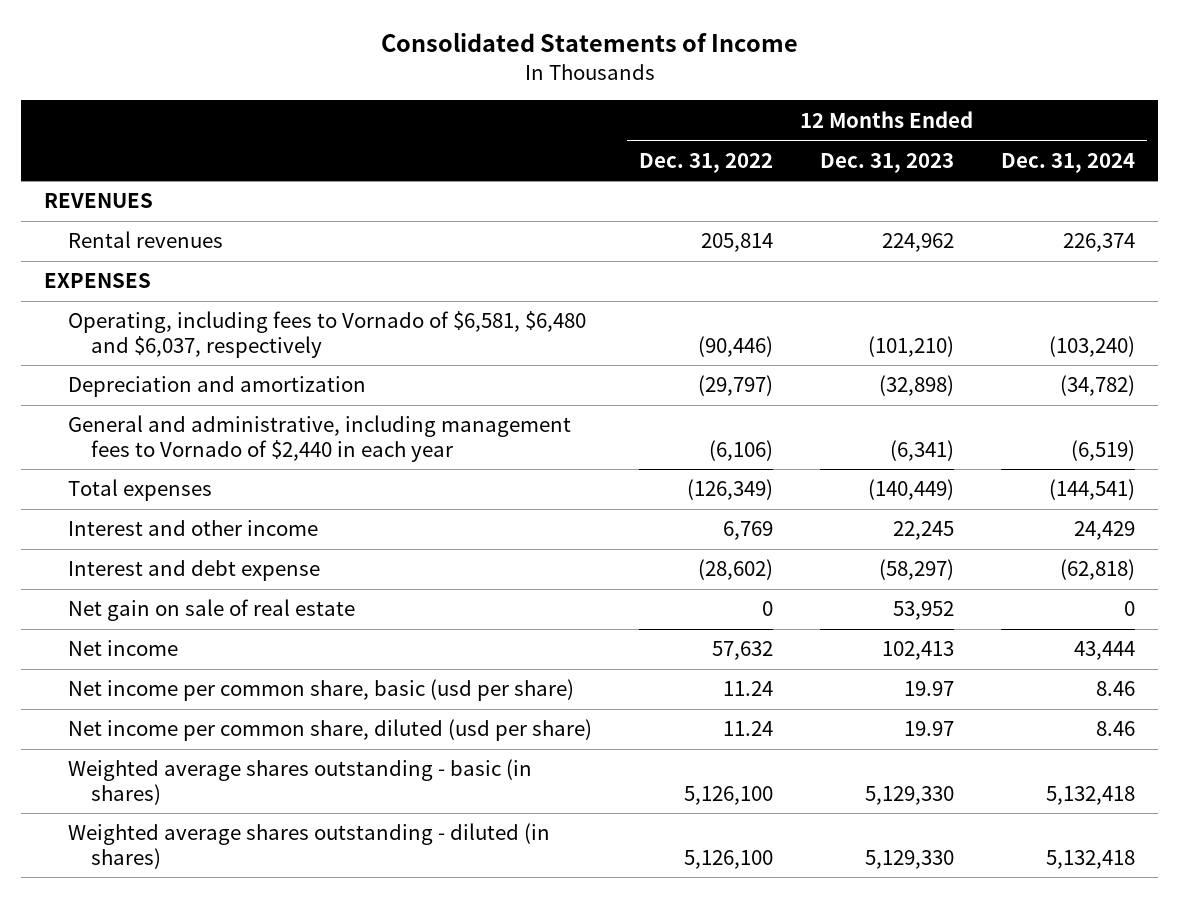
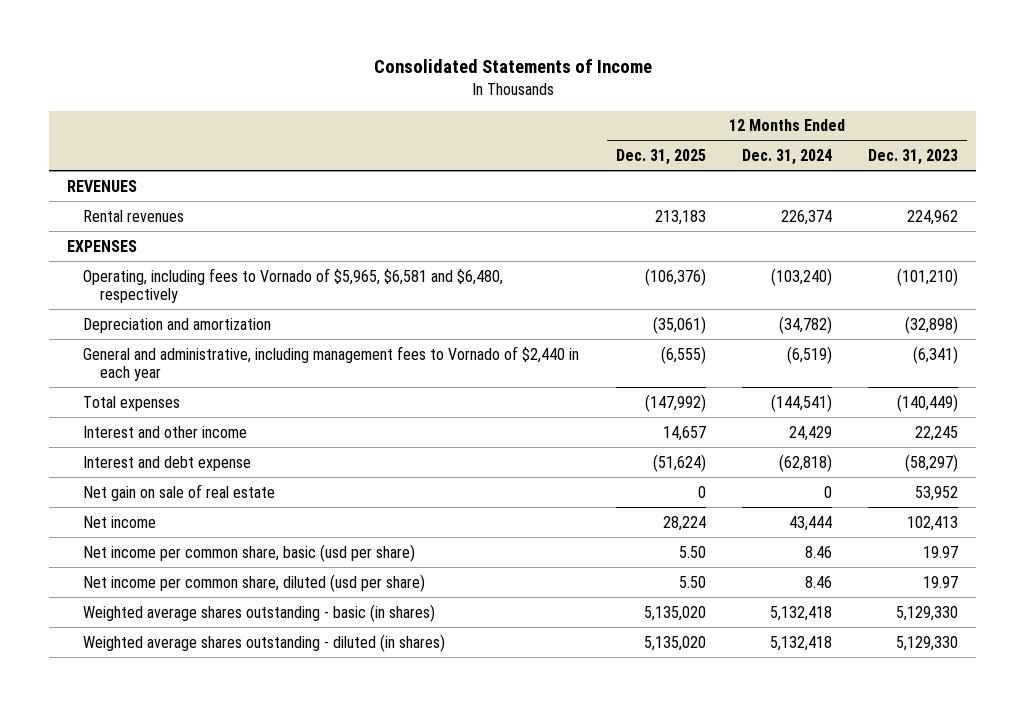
[638,152,773,173] Dec. 31, 2022 -> none
none -> [615,149,706,166] Dec. 31, 2025
[67,311,586,358] Operating, including fees to Vornado of $6,581, $6,480 and $6,037, respectively -> [83,267,504,304] Operating, including fees to Vornado of $5,965, $6,581 and $6,480, respectively

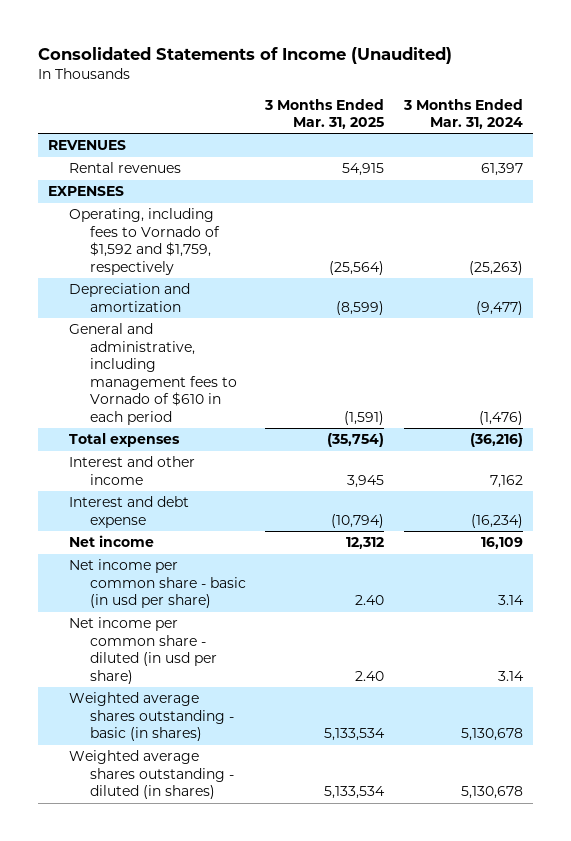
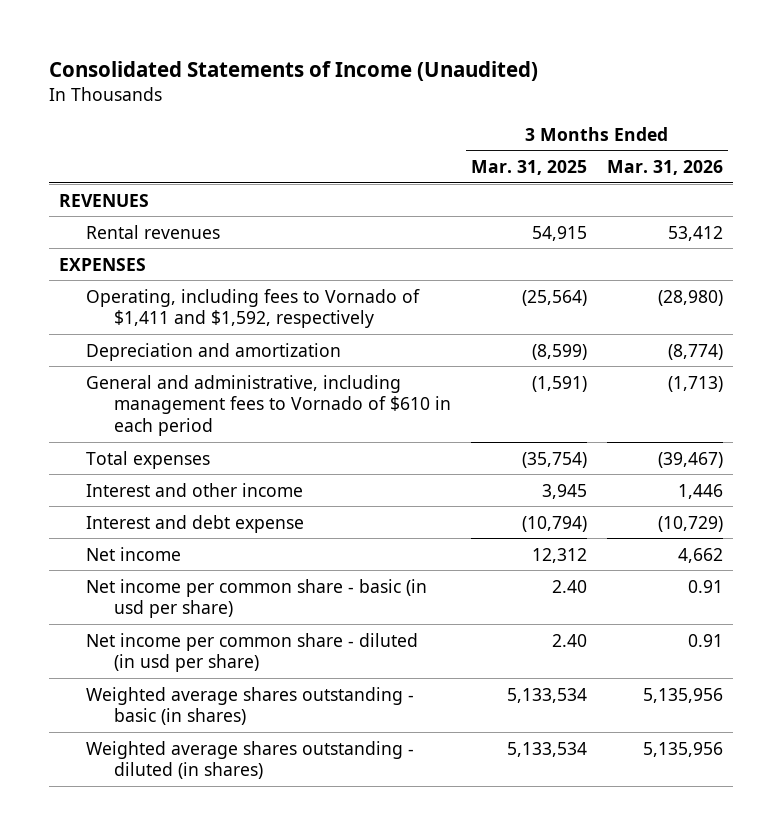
[402,98,523,130] 3 Months Ended Mar. 31, 2024 -> none
none -> [606,160,723,176] Mar. 31, 2026
[68,208,220,275] Operating, including fees to Vornado of $1,592 and $1,759, respectively -> [86,288,421,329] Operating, including fees to Vornado of $1,411 and $1,592, respectively

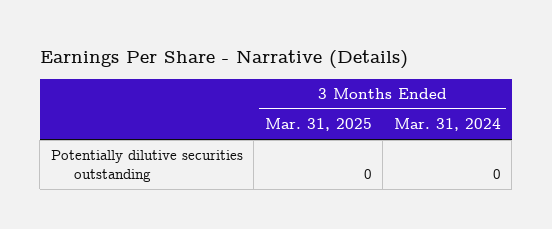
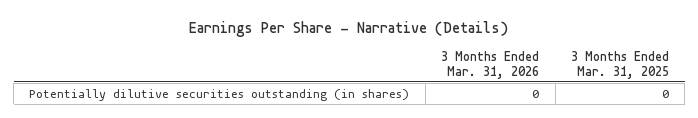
[393,118,501,132] Mar. 31, 2024 -> none
none -> [441,50,540,79] 3 Months Ended Mar. 31, 2026
[50,150,243,182] Potentially dilutive securities outstanding -> [29,88,410,101] Potentially dilutive securities outstanding (in shares)

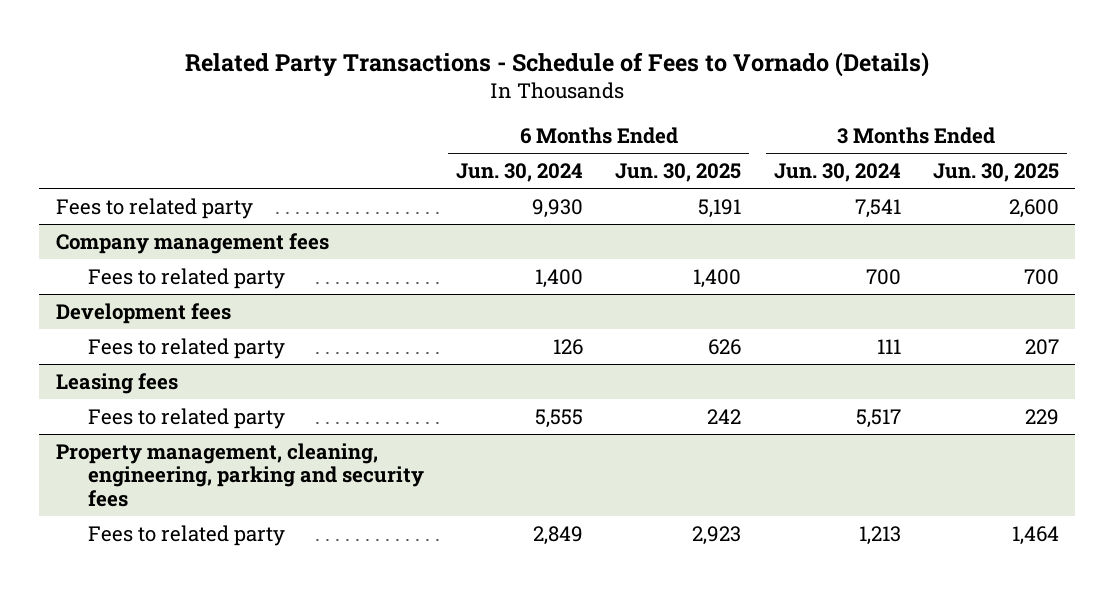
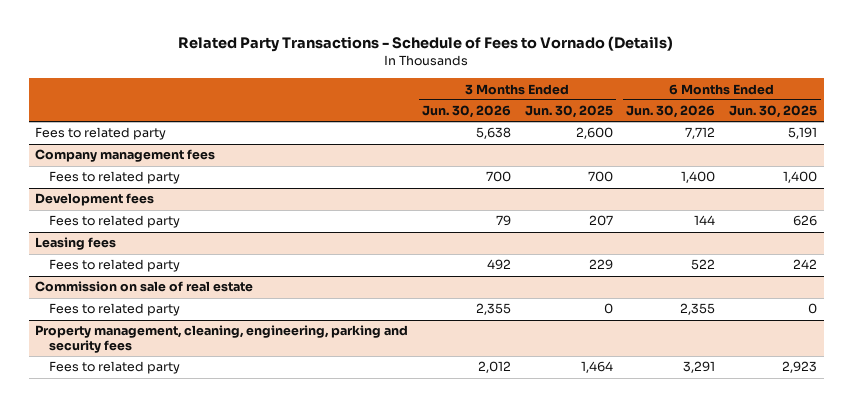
[456,163,584,183] Jun. 30, 2024 -> none
[773,163,901,183] Jun. 30, 2024 -> none
none -> [422,105,512,119] Jun. 30, 2026
none -> [626,105,716,119] Jun. 30, 2026
none -> [35,281,254,293] Commission on sale of real estate
none -> [48,303,180,317] Fees to related party

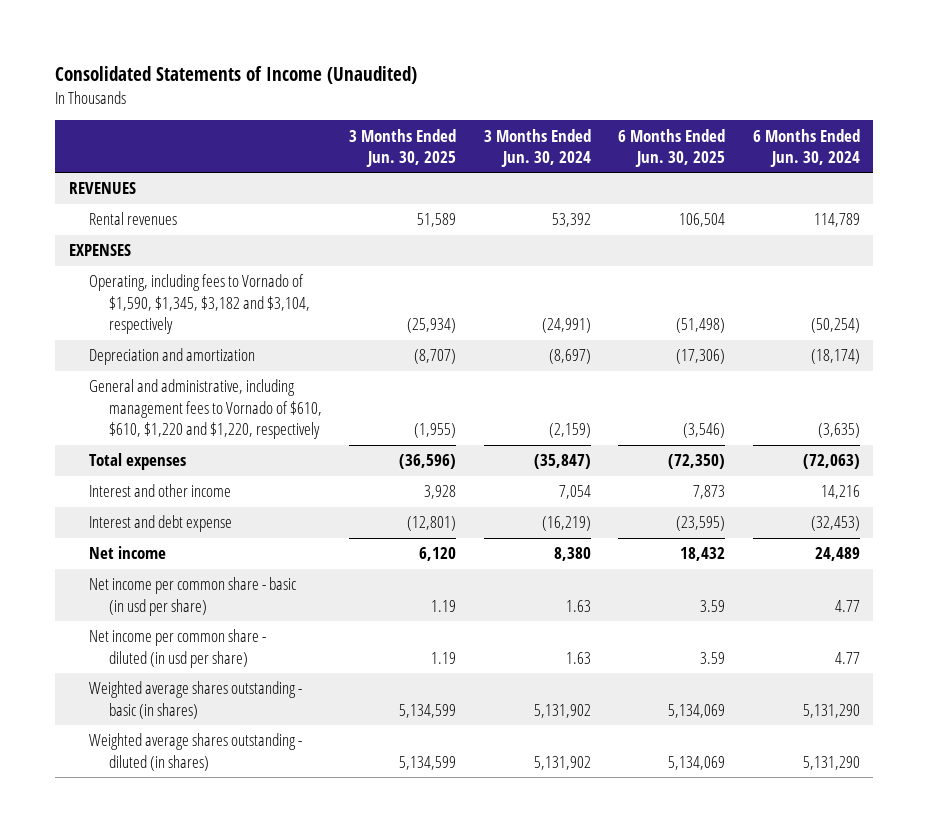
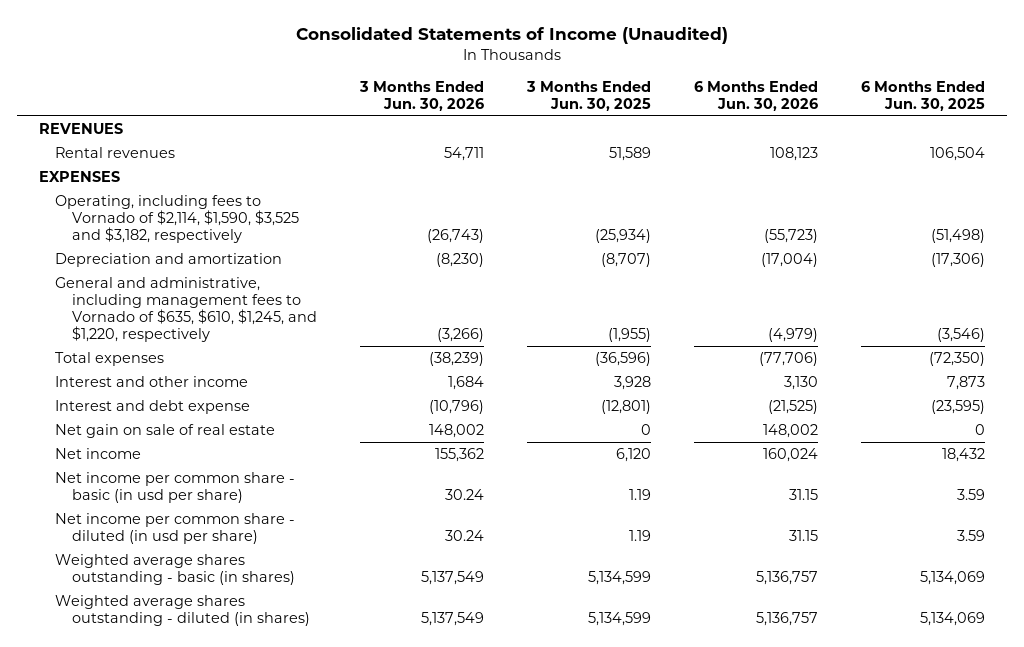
[483,128,591,168] 3 Months Ended Jun. 30, 2024 -> none
[752,128,860,168] 6 Months Ended Jun. 30, 2024 -> none
none -> [359,80,485,111] 3 Months Ended Jun. 30, 2026
none -> [694,80,819,111] 6 Months Ended Jun. 30, 2026
[88,274,310,335] Operating, including fees to Vornado of $1,590, $1,345, $3,182 and $3,104, respectively -> [55,195,300,244] Operating, including fees to Vornado of $2,114, $1,590, $3,525 and $3,182, respectively
[88,379,322,440] General and administrative, including management fees to Vornado of $610, $610, $1,220 and $1,220, respectively -> [55,277,318,343] General and administrative, including management fees to Vornado of $635, $610, $1,245, and $1,220, respectively
none -> [55,424,276,439] Net gain on sale of real estate

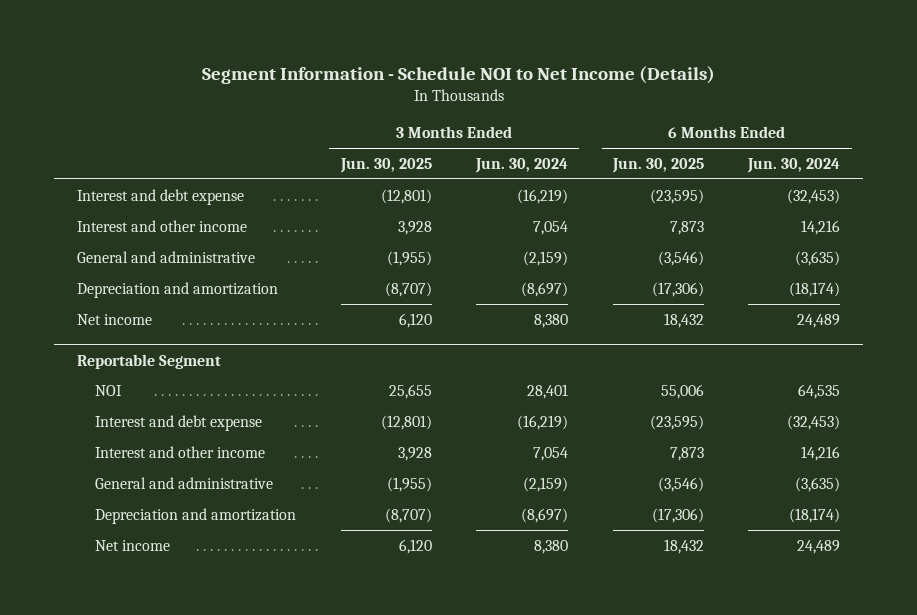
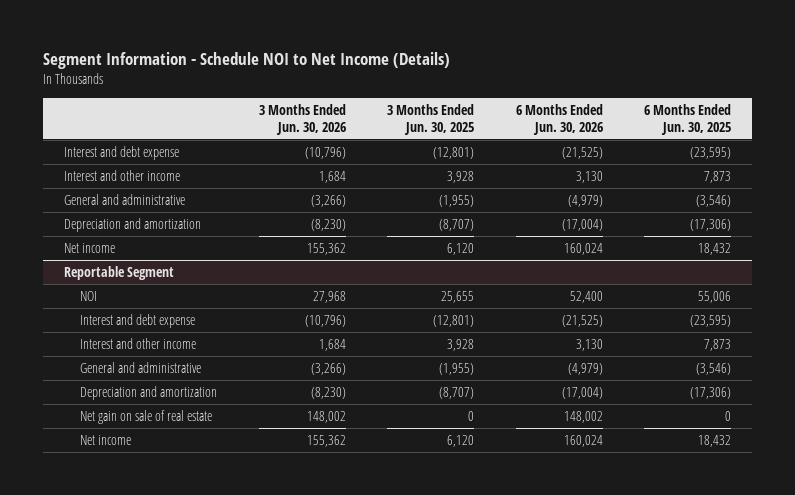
[475,158,569,174] Jun. 30, 2024 -> none
[747,158,841,174] Jun. 30, 2024 -> none
none -> [258,104,346,135] 3 Months Ended Jun. 30, 2026
none -> [515,104,603,135] 6 Months Ended Jun. 30, 2026
none -> [80,409,213,424] Net gain on sale of real estate

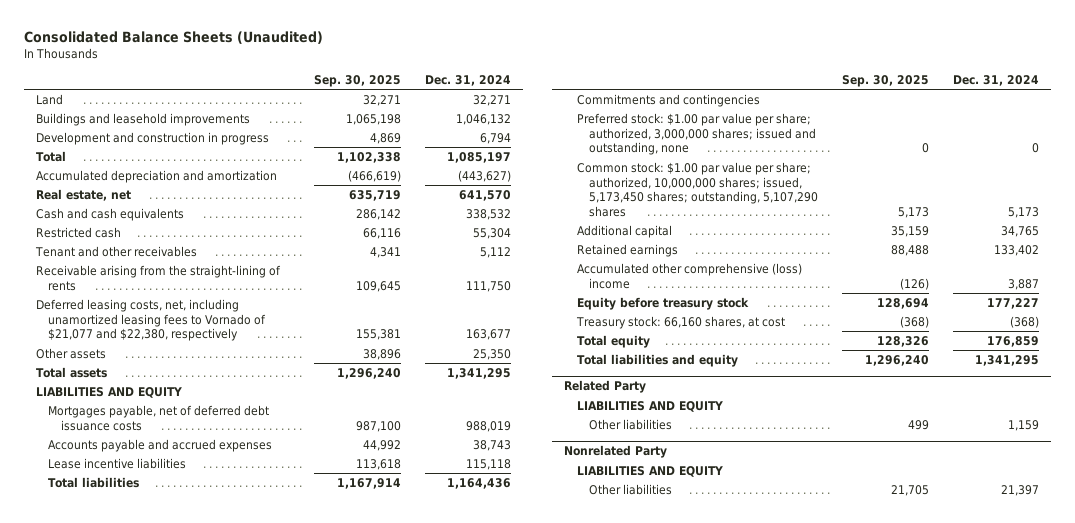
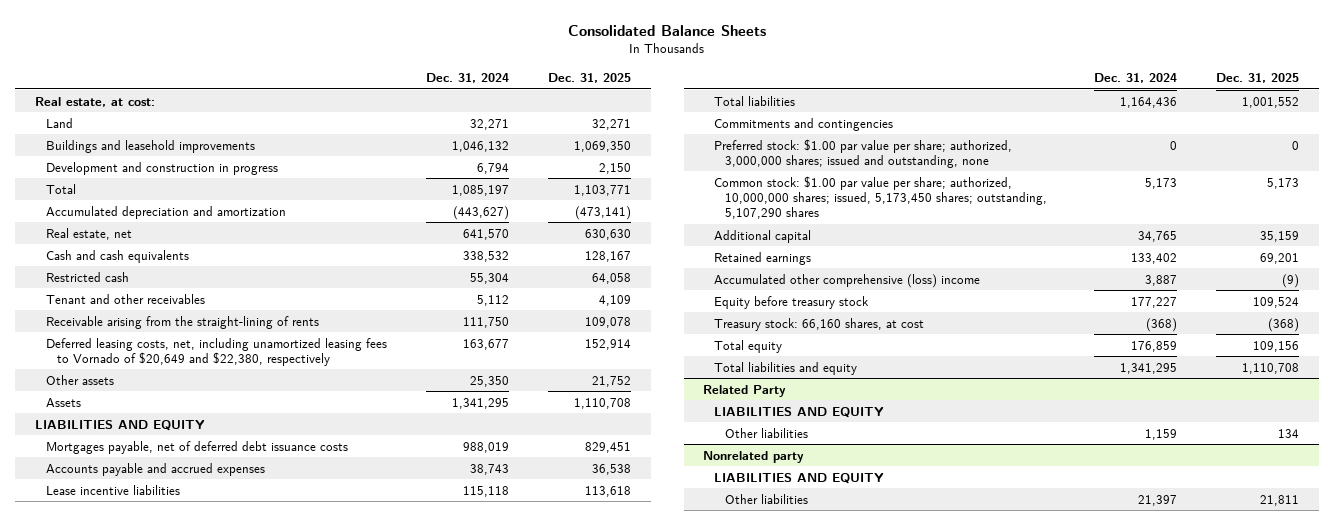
[23,31,323,45] Consolidated Balance Sheets (Unaudited) -> [568,24,767,36] Consolidated Balance Sheets
[313,75,401,88] Sep. 30, 2025 -> none
none -> [548,73,632,84] Dec. 31, 2025
none -> [34,96,155,107] Real estate, at cost:
[35,299,267,342] Deferred leasing costs, net, including unamortized leasing fees to Vornado of $21,077 and $22,380, respectively -> [45,337,387,367] Deferred leasing costs, net, including unamortized leasing fees to Vornado of $20,649 and $22,380, respectively
[35,367,107,379] Total assets -> [45,397,81,407] Assets
[564,445,668,459] Nonrelated Party -> [703,450,805,463] Nonrelated party

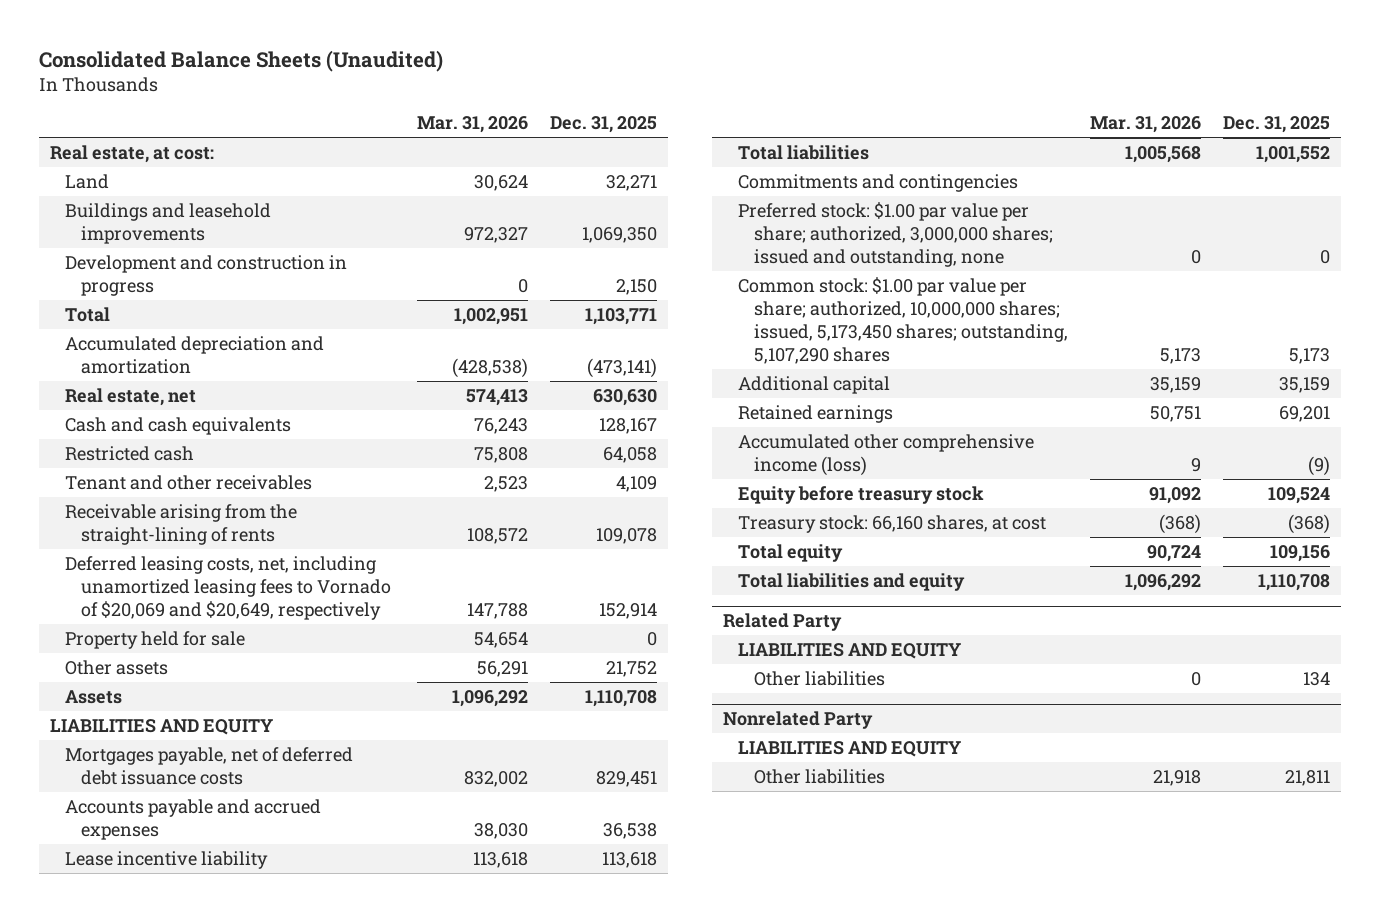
[568,24,767,36] Consolidated Balance Sheets -> [39,49,444,72] Consolidated Balance Sheets (Unaudited)
[426,73,510,84] Dec. 31, 2024 -> none
none -> [416,116,528,134] Mar. 31, 2026
[45,337,387,367] Deferred leasing costs, net, including unamortized leasing fees to Vornado of $20,649 and $22,380, respectively -> [65,555,391,620] Deferred leasing costs, net, including unamortized leasing fees to Vornado of $20,069 and $20,649, respectively
none -> [65,630,246,649] Property held for sale
[45,484,180,495] Lease incentive liabilities -> [65,850,269,869] Lease incentive liability
[714,273,981,288] Accumulated other comprehensive (loss) income -> [738,433,1035,476] Accumulated other comprehensive income (loss)
[703,450,805,463] Nonrelated party -> [723,711,874,730] Nonrelated Party

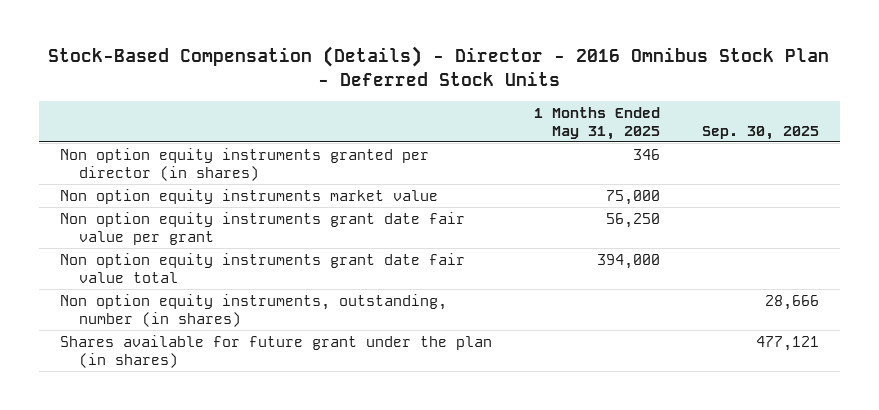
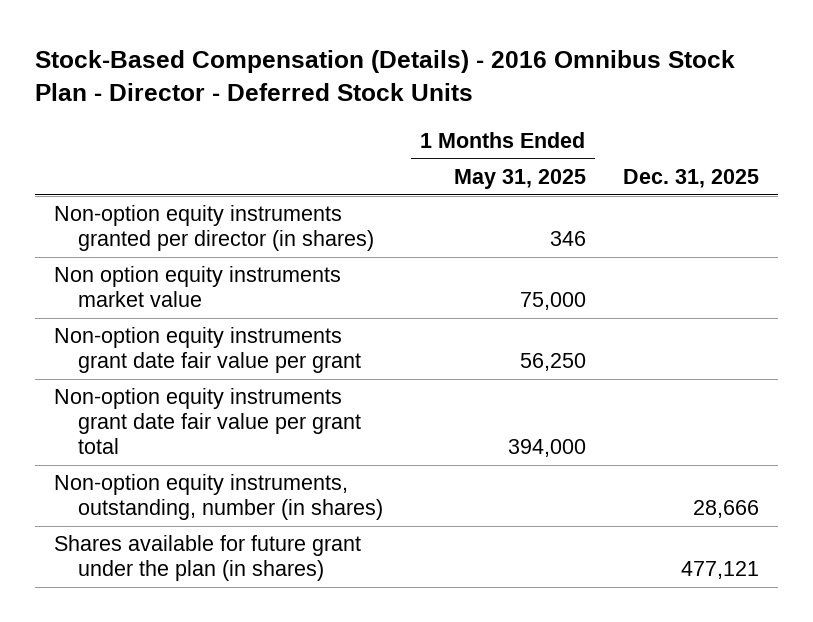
[48,46,830,86] Stock-Based Compensation (Details) - Director - 2016 Omnibus Stock Plan - Deferred Stock Units -> [34,50,735,102] Stock-Based Compensation (Details) - 2016 Omnibus Stock Plan - Director - Deferred Stock Units
[701,125,819,140] Sep. 30, 2025 -> none
none -> [623,169,760,189] Dec. 31, 2025
[59,147,429,181] Non option equity instruments granted per director (in shares) -> [53,205,374,252] Non-option equity instruments granted per director (in shares)
[59,211,465,245] Non option equity instruments grant date fair value per grant -> [53,327,361,374] Non-option equity instruments grant date fair value per grant
[59,252,465,283] Non option equity instruments grant date fair value total -> [53,388,361,455] Non-option equity instruments grant date fair value per grant total
[59,293,447,327] Non option equity instruments, outstanding, number (in shares) -> [53,474,383,521] Non-option equity instruments, outstanding, number (in shares)

